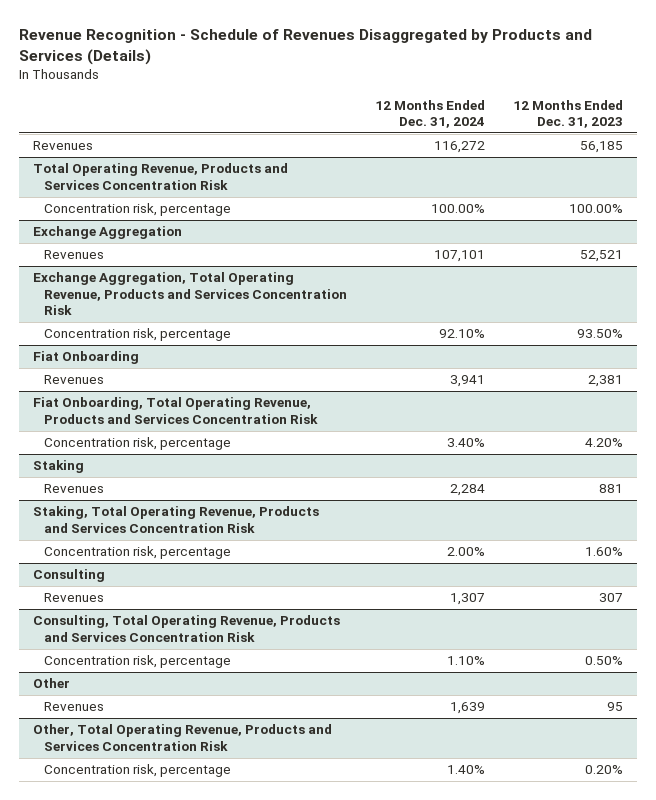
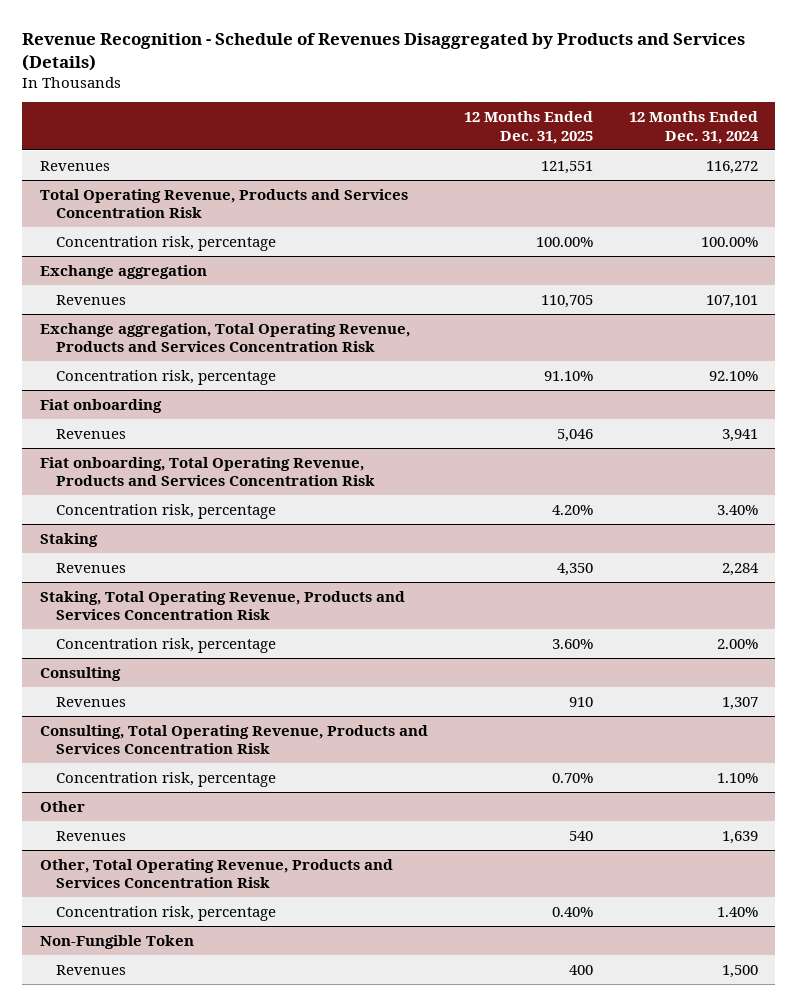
[513,99,624,128] 12 Months Ended Dec. 31, 2023 -> none
none -> [463,111,593,144] 12 Months Ended Dec. 31, 2025
[33,226,183,240] Exchange Aggregation -> [39,264,207,279] Exchange aggregation
[33,272,347,316] Exchange Aggregation, Total Operating Revenue, Products and Services Concentration Risk -> [39,322,410,353] Exchange aggregation, Total Operating Revenue, Products and Services Concentration Risk
[33,351,140,365] Fiat Onboarding -> [39,398,162,413] Fiat onboarding
[33,397,318,424] Fiat Onboarding, Total Operating Revenue, Products and Services Concentration Risk -> [39,456,376,487] Fiat onboarding, Total Operating Revenue, Products and Services Concentration Risk
none -> [39,934,194,949] Non-Fungible Token
none -> [56,964,127,975] Revenues

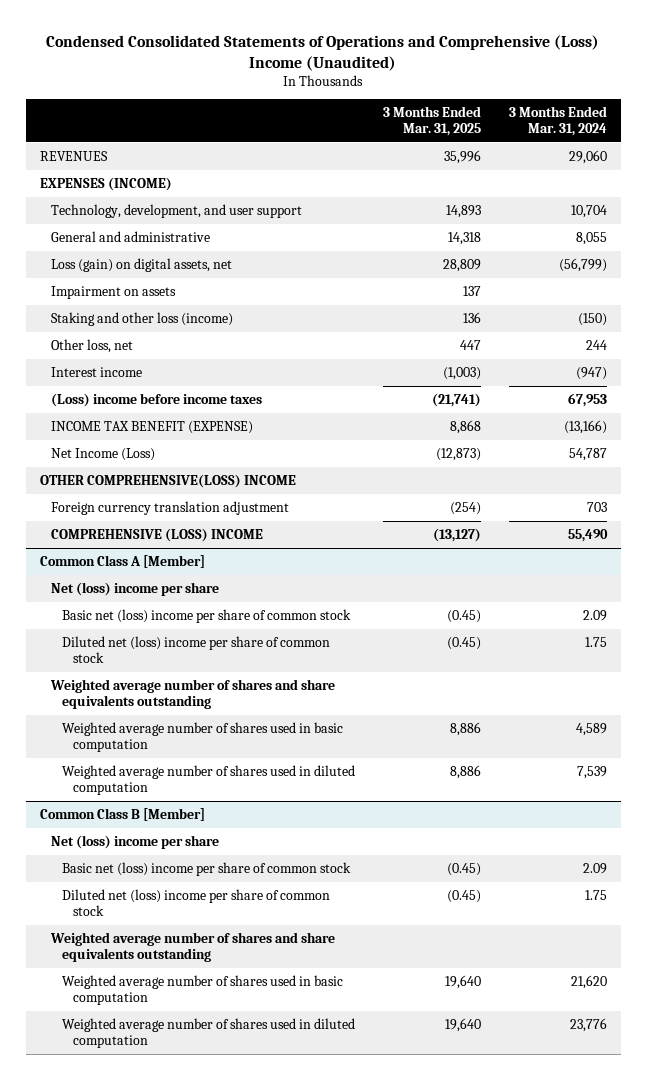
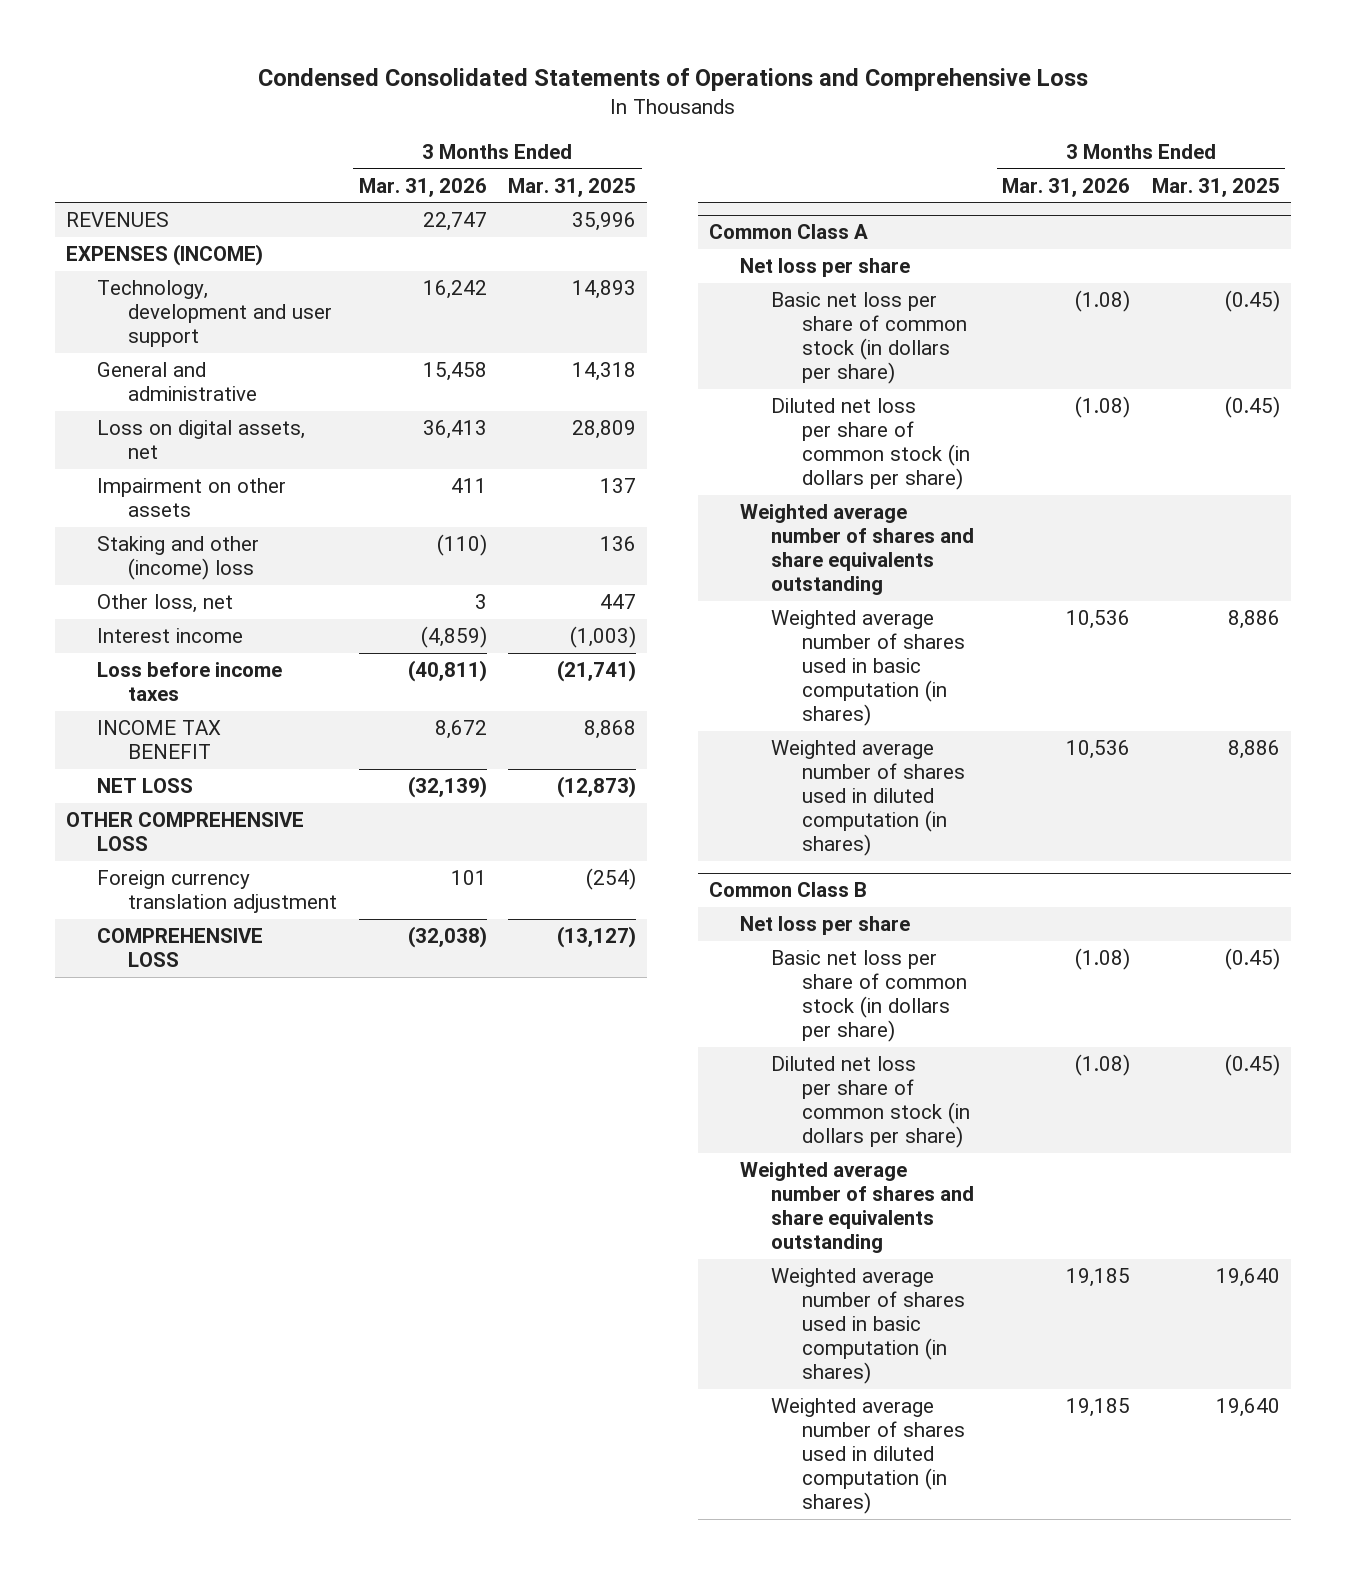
[46,34,600,71] Condensed Consolidated Statements of Operations and Comprehensive (Loss) Income (Unaudited) -> [257,68,1088,92] Condensed Consolidated Statements of Operations and Comprehensive Loss
[508,106,607,137] 3 Months Ended Mar. 31, 2024 -> none
none -> [358,177,487,197] Mar. 31, 2026
[50,203,302,218] Technology, development, and user support -> [96,280,332,348] Technology, development and user support
[50,257,232,272] Loss (gain) on digital assets, net -> [96,420,305,460] Loss on digital assets, net
[50,285,176,299] Impairment on assets -> [96,478,286,518] Impairment on other assets
[50,311,233,326] Staking and other loss (income) -> [96,536,259,581] Staking and other (income) loss
[50,392,262,407] (Loss) income before income taxes -> [96,662,282,702] Loss before income taxes
[50,420,253,434] INCOME TAX BENEFIT (EXPENSE) -> [96,720,221,760] INCOME TAX BENEFIT
[50,447,155,461] Net Income (Loss) -> [96,778,193,794] NET LOSS
[39,473,296,488] OTHER COMPREHENSIVE(LOSS) INCOME -> [65,812,304,852] OTHER COMPREHENSIVE LOSS
[50,527,263,542] COMPREHENSIVE (LOSS) INCOME -> [96,928,263,968] COMPREHENSIVE LOSS
[39,554,205,568] Common Class A [Member] -> [709,224,869,240] Common Class A
[50,581,219,596] Net (loss) income per share -> [740,258,911,278] Net loss per share
[62,608,352,623] Basic net (loss) income per share of common stock -> [771,292,968,385] Basic net loss per share of common stock (in dollars per share)
[62,635,331,663] Diluted net (loss) income per share of common stock -> [771,398,971,491] Diluted net loss per share of common stock (in dollars per share)
[62,721,344,752] Weighted average number of shares used in basic computation -> [771,610,966,727] Weighted average number of shares used in basic computation (in shares)
[62,764,356,795] Weighted average number of shares used in diluted computation -> [771,740,966,857] Weighted average number of shares used in diluted computation (in shares)
[39,807,205,821] Common Class B [Member] -> [709,882,868,898] Common Class B
[50,834,219,849] Net (loss) income per share -> [740,916,911,936] Net loss per share
[62,861,352,876] Basic net (loss) income per share of common stock -> [771,950,968,1043] Basic net loss per share of common stock (in dollars per share)
[62,888,331,916] Diluted net (loss) income per share of common stock -> [771,1056,971,1149] Diluted net loss per share of common stock (in dollars per share)
[62,974,344,1005] Weighted average number of shares used in basic computation -> [771,1268,966,1385] Weighted average number of shares used in basic computation (in shares)
[62,1017,356,1048] Weighted average number of shares used in diluted computation -> [771,1398,966,1515] Weighted average number of shares used in diluted computation (in shares)

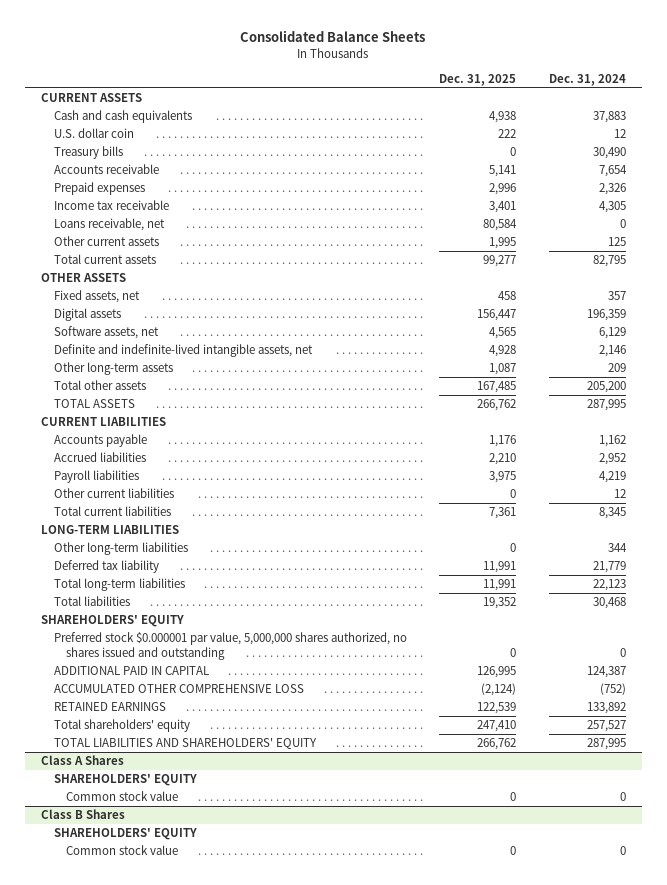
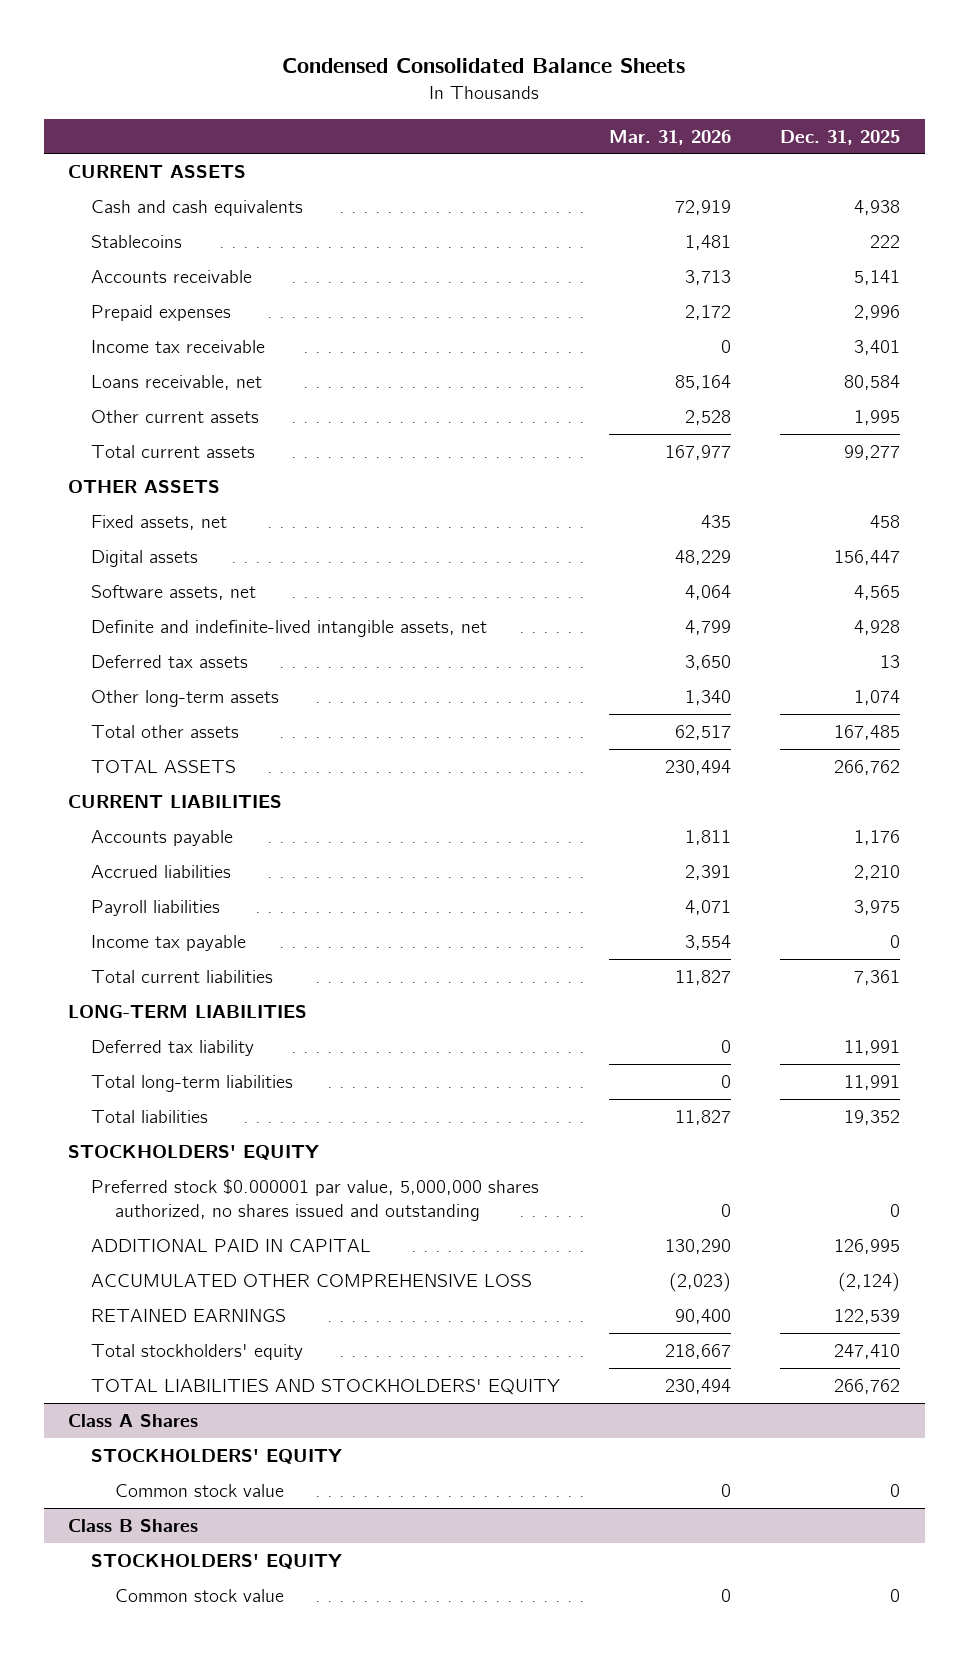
[240,30,426,43] Consolidated Balance Sheets -> [282,58,686,74] Condensed Consolidated Balance Sheets
[548,73,626,86] Dec. 31, 2024 -> none
none -> [609,129,732,145] Mar. 31, 2026
[53,146,123,160] Treasury bills -> none
[53,128,134,139] U.S. dollar coin -> [91,234,183,248] Stablecoins
none -> [91,654,249,668] Deferred tax assets
[489,363,517,376] 1,087 -> [854,689,901,705] 1,074
[53,488,174,499] Other current liabilities -> none
none -> [91,934,247,951] Income tax payable
[53,542,188,556] Other long-term liabilities -> none
[41,615,185,628] SHAREHOLDERS' EQUITY -> [68,1144,320,1160] STOCKHOLDERS' EQUITY
[53,719,190,733] Total shareholders' equity -> [91,1343,304,1360] Total stockholders' equity
[53,738,317,750] TOTAL LIABILITIES AND SHAREHOLDERS' EQUITY -> [91,1378,561,1395] TOTAL LIABILITIES AND STOCKHOLDERS' EQUITY
[53,774,197,787] SHAREHOLDERS' EQUITY -> [91,1448,343,1464] STOCKHOLDERS' EQUITY
[53,828,197,841] SHAREHOLDERS' EQUITY -> [91,1553,343,1569] STOCKHOLDERS' EQUITY

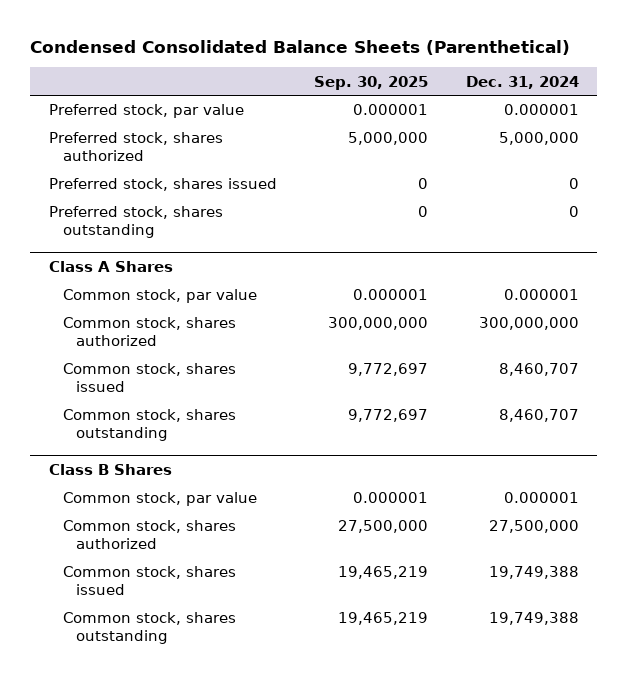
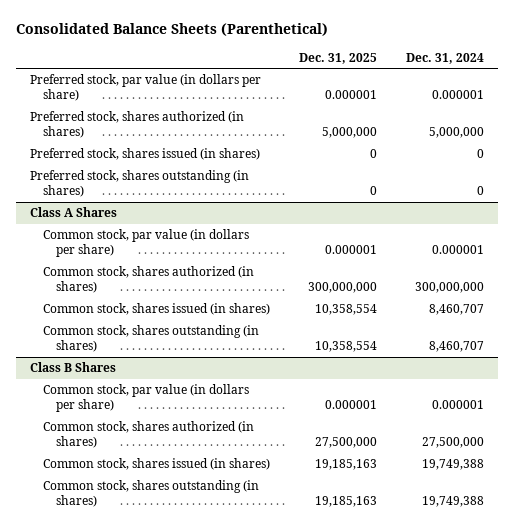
[29,39,570,55] Condensed Consolidated Balance Sheets (Parenthetical) -> [15,23,328,37] Consolidated Balance Sheets (Parenthetical)
[314,75,429,90] Sep. 30, 2025 -> none
none -> [298,52,377,64] Dec. 31, 2025
[48,104,244,119] Preferred stock, par value -> [29,74,261,101] Preferred stock, par value (in dollars per share)
[48,132,223,162] Preferred stock, shares authorized -> [29,111,244,138] Preferred stock, shares authorized (in shares)
[48,178,277,192] Preferred stock, shares issued -> [29,148,260,161] Preferred stock, shares issued (in shares)
[48,206,223,239] Preferred stock, shares outstanding -> [29,170,249,197] Preferred stock, shares outstanding (in shares)
[62,289,257,304] Common stock, par value -> [43,229,250,257] Common stock, par value (in dollars per share)
[62,317,236,347] Common stock, shares authorized -> [43,266,255,293] Common stock, shares authorized (in shares)
[62,363,236,393] Common stock, shares issued -> [43,303,271,316] Common stock, shares issued (in shares)
[62,409,236,442] Common stock, shares outstanding -> [43,325,260,352] Common stock, shares outstanding (in shares)
[62,492,257,507] Common stock, par value -> [43,384,250,412] Common stock, par value (in dollars per share)
[62,520,236,550] Common stock, shares authorized -> [43,421,255,448] Common stock, shares authorized (in shares)
[62,566,236,596] Common stock, shares issued -> [43,458,271,471] Common stock, shares issued (in shares)
[62,612,236,645] Common stock, shares outstanding -> [43,480,260,507] Common stock, shares outstanding (in shares)

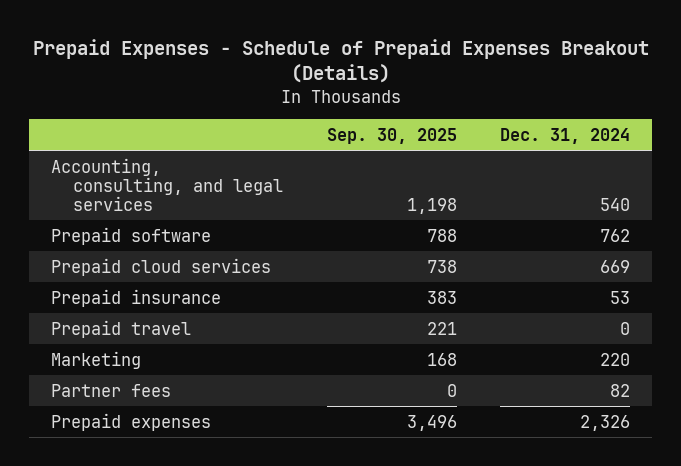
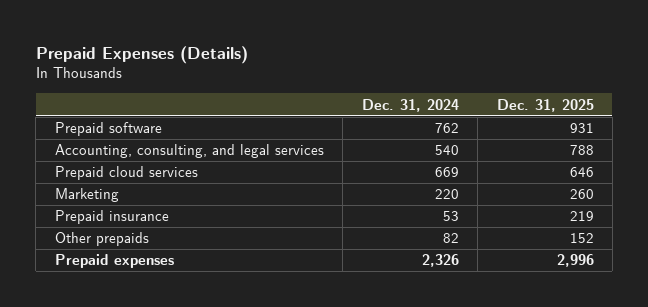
[32,38,649,84] Prepaid Expenses - Schedule of Prepaid Expenses Breakout (Details) -> [35,45,248,64] Prepaid Expenses (Details)
[326,127,457,144] Sep. 30, 2025 -> none
none -> [496,98,594,112] Dec. 31, 2025
[50,157,284,211] Accounting, consulting, and legal services -> [54,144,324,159] Accounting, consulting, and legal services
[50,319,191,338] Prepaid travel -> none
[50,383,171,397] Partner fees -> none
[50,288,221,307] Prepaid insurance -> [54,210,169,225] Prepaid insurance
none -> [54,232,149,247] Other prepaids

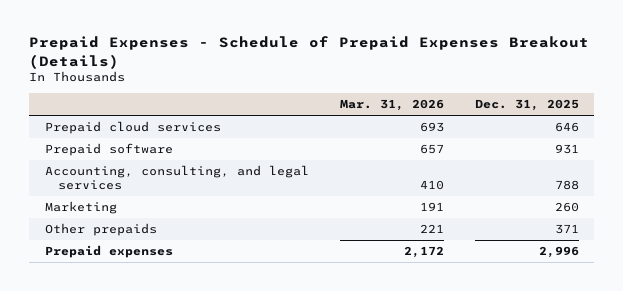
[35,45,248,64] Prepaid Expenses (Details) -> [29,36,590,69] Prepaid Expenses - Schedule of Prepaid Expenses Breakout (Details)
[361,98,459,112] Dec. 31, 2024 -> none
none -> [339,99,444,112] Mar. 31, 2026
[54,166,198,181] Prepaid cloud services -> [44,121,221,135] Prepaid cloud services
[54,210,169,225] Prepaid insurance -> none
[569,233,594,244] 152 -> [554,224,579,235] 371

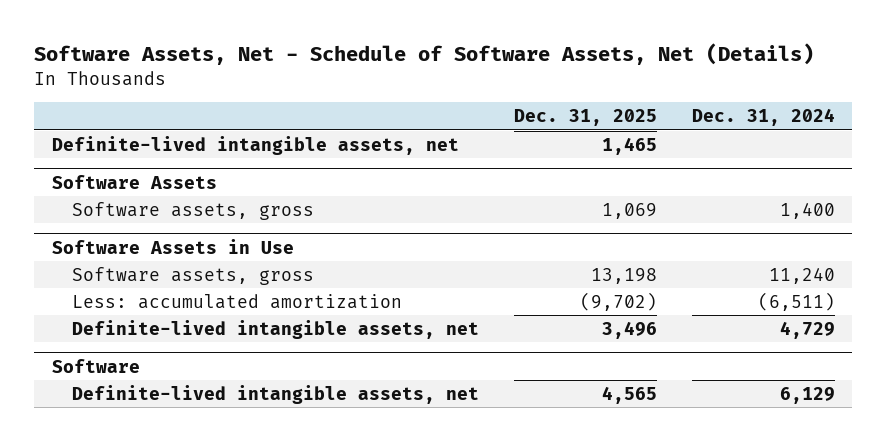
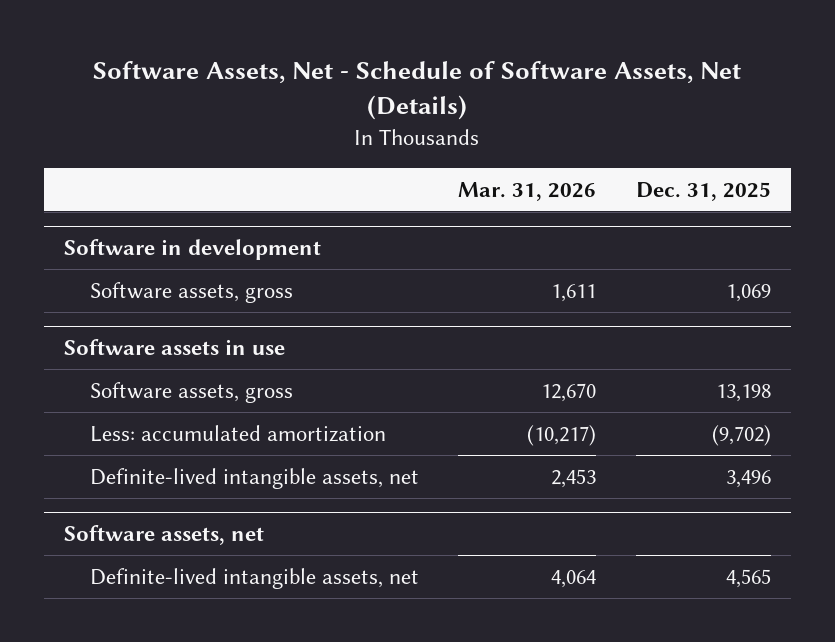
[691,107,835,126] Dec. 31, 2024 -> none
none -> [458,181,597,201] Mar. 31, 2026
[51,135,459,155] Definite-lived intangible assets, net -> none
[51,174,217,189] Software Assets -> [63,238,321,260] Software in development
[51,238,294,254] Software Assets in Use -> [63,338,285,355] Software assets in use
[51,358,140,373] Software -> [63,524,264,545] Software assets, net

